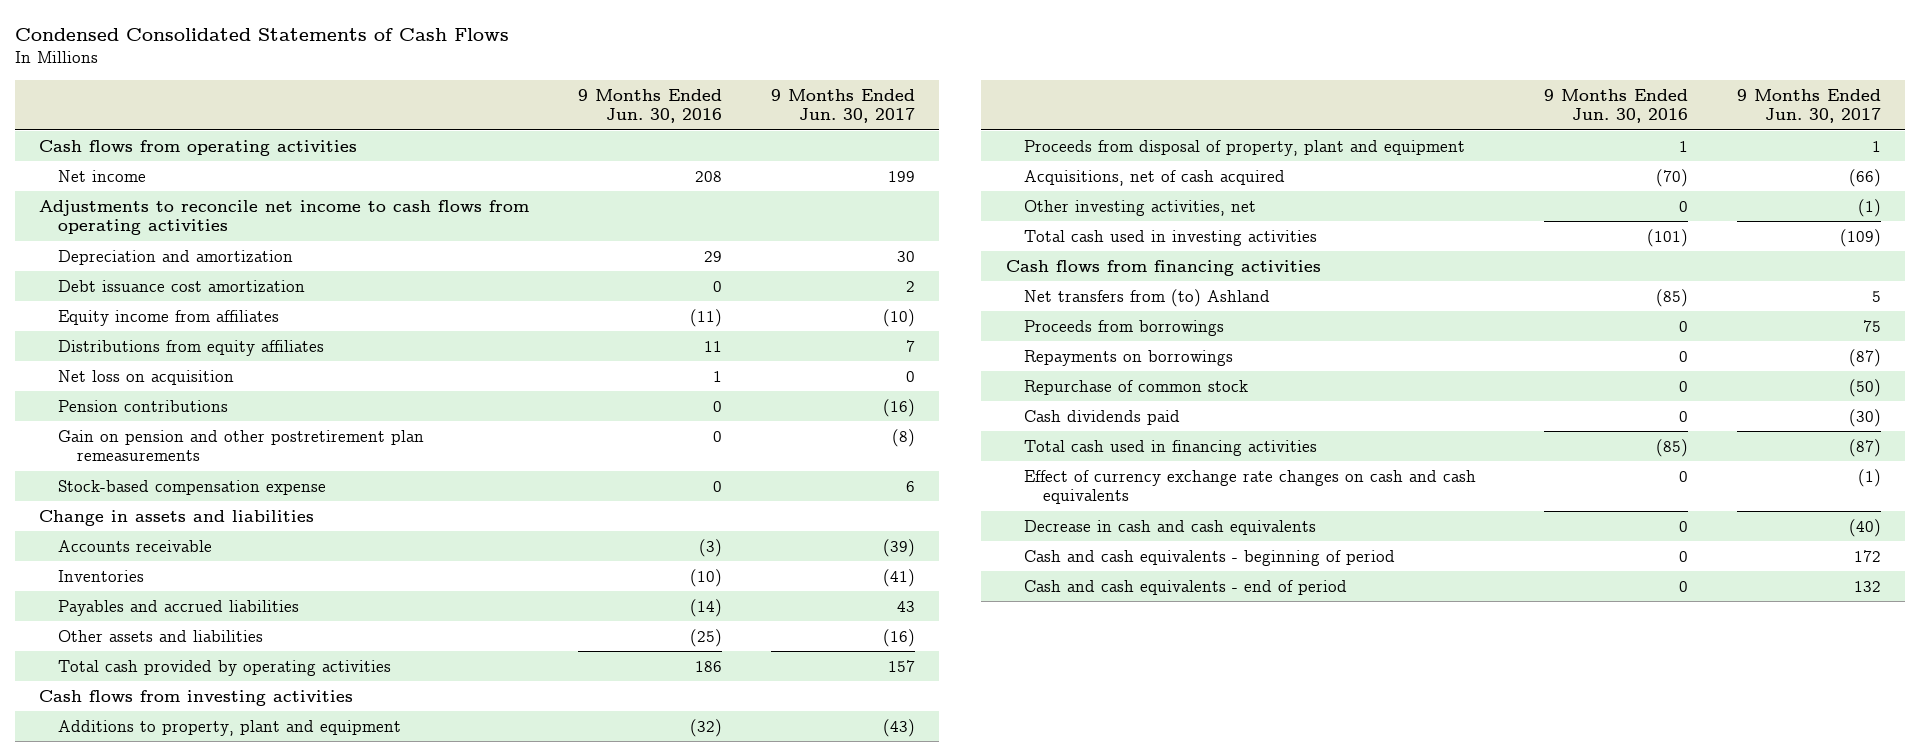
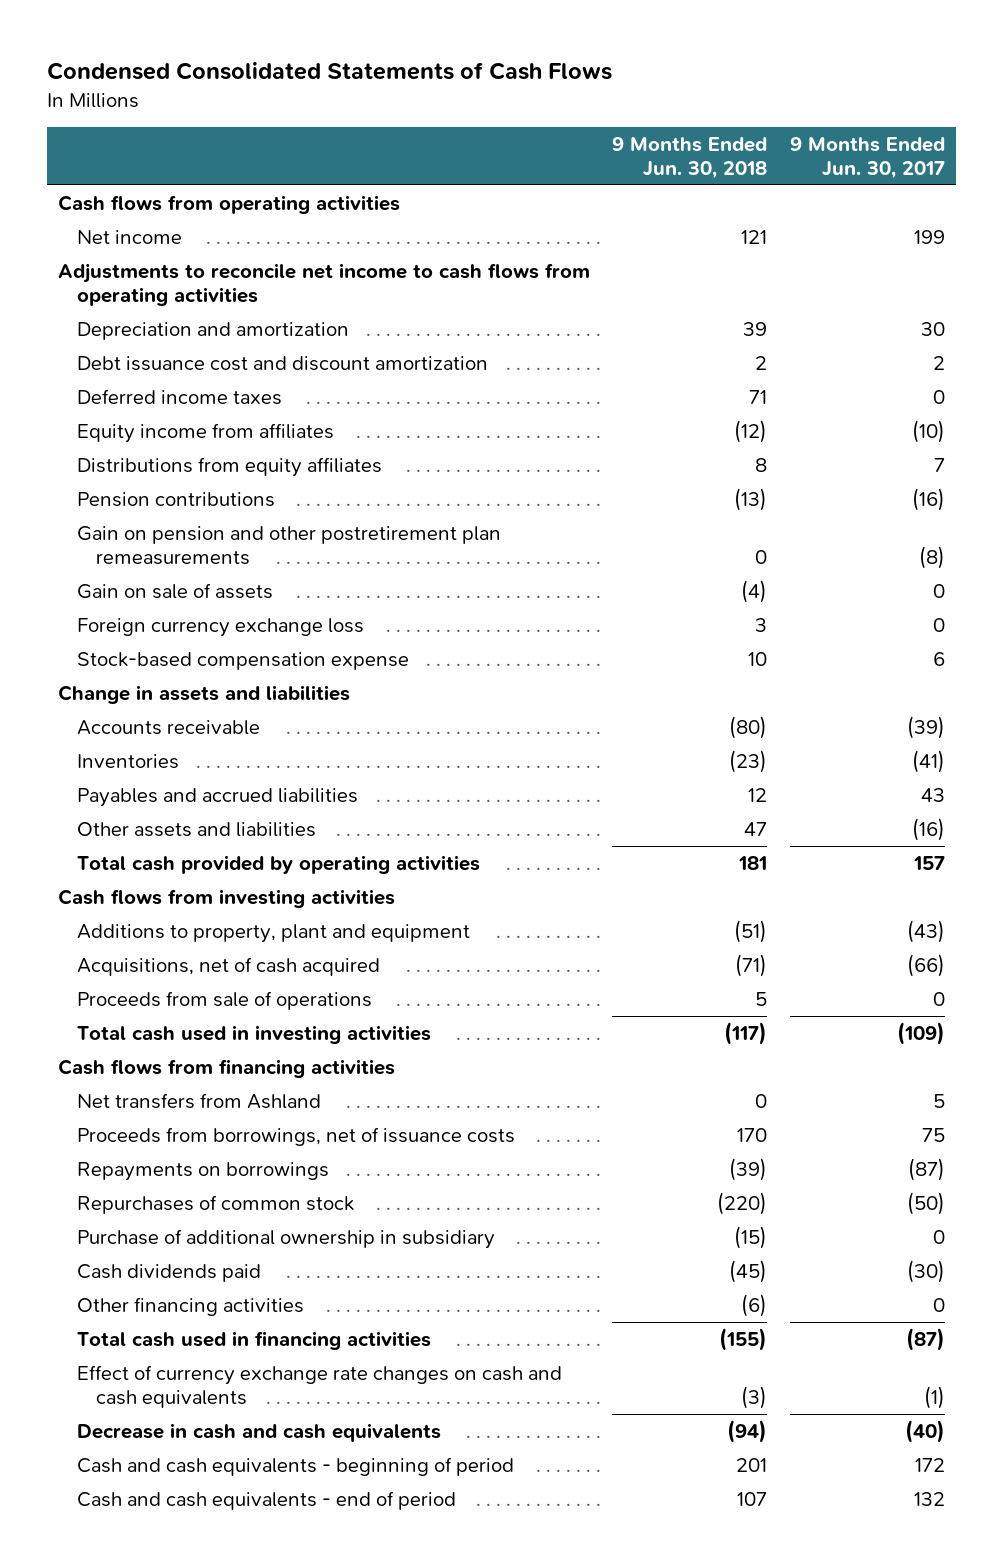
[578,89,723,124] 9 Months Ended Jun. 30, 2016 -> none
none -> [612,137,768,180] 9 Months Ended Jun. 30, 2018
[58,279,306,292] Debt issuance cost amortization -> [77,355,489,371] Debt issuance cost and discount amortization
none -> [77,388,283,405] Deferred income taxes
[58,369,235,385] Net loss on acquisition -> none
none -> [77,582,274,599] Gain on sale of assets
none -> [77,617,365,637] Foreign currency exchange loss
[1024,139,1466,156] Proceeds from disposal of property, plant and equipment -> none
[1024,199,1257,216] Other investing activities, net -> none
none -> [77,990,373,1010] Proceeds from sale of operations
[1024,319,1225,336] Proceeds from borrowings -> none
[1024,288,1271,307] Net transfers from (to) Ashland -> [77,1092,322,1109] Net transfers from Ashland
none -> [77,1126,516,1146] Proceeds from borrowings, net of issuance costs
[1024,379,1249,395] Repurchase of common stock -> [77,1194,355,1214] Repurchases of common stock
none -> [77,1228,496,1249] Purchase of additional ownership in subsidiary
none -> [77,1296,305,1316] Other financing activities

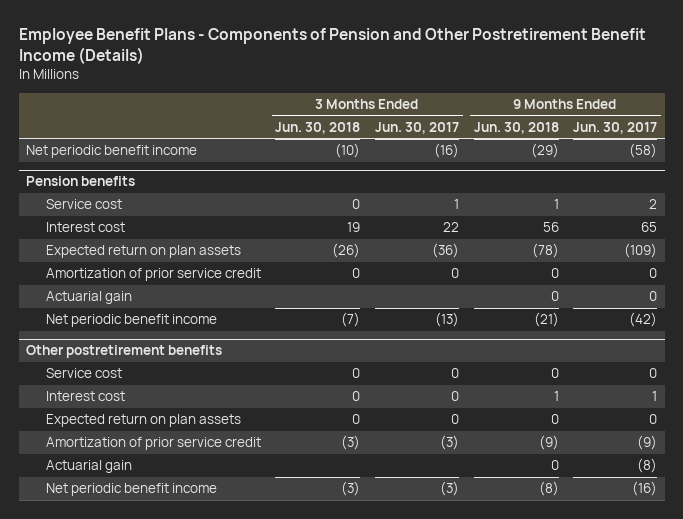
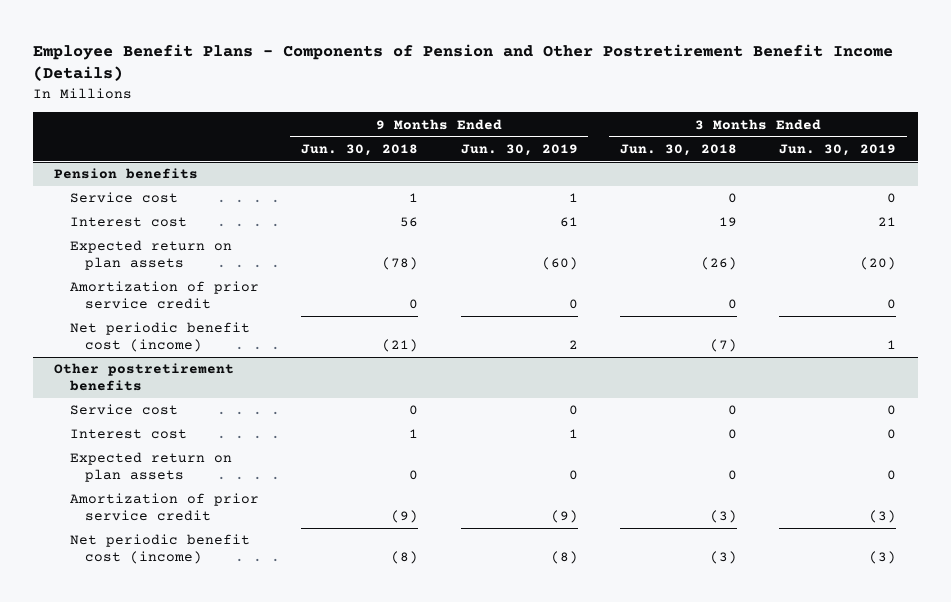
[374,122,459,135] Jun. 30, 2017 -> none
[573,122,658,135] Jun. 30, 2017 -> none
none -> [460,143,578,156] Jun. 30, 2019
none -> [779,143,897,156] Jun. 30, 2019
[26,145,198,159] Net periodic benefit income -> none
[45,291,132,305] Actuarial gain -> none
[45,314,217,328] Net periodic benefit income -> [69,322,250,353] Net periodic benefit cost (income)
[45,460,132,474] Actuarial gain -> none
[45,483,217,497] Net periodic benefit income -> [69,534,250,565] Net periodic benefit cost (income)

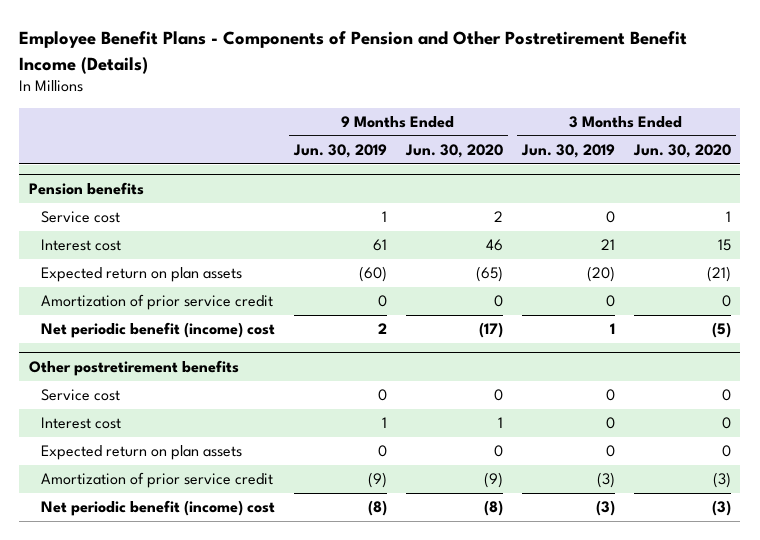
[301,143,419,156] Jun. 30, 2018 -> none
[620,143,738,156] Jun. 30, 2018 -> none
none -> [404,144,503,159] Jun. 30, 2020
none -> [632,144,731,159] Jun. 30, 2020
[69,322,250,353] Net periodic benefit cost (income) -> [40,322,275,339] Net periodic benefit (income) cost
[69,534,250,565] Net periodic benefit cost (income) -> [40,500,275,517] Net periodic benefit (income) cost

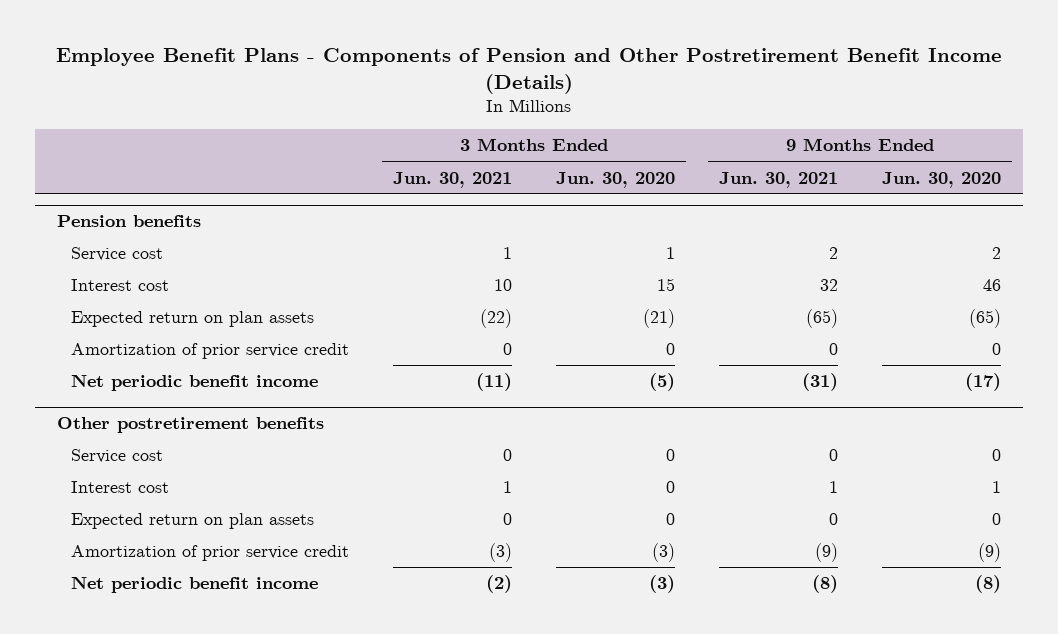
[292,144,387,159] Jun. 30, 2019 -> none
[520,144,615,159] Jun. 30, 2019 -> none
none -> [392,171,512,188] Jun. 30, 2021
none -> [718,171,838,188] Jun. 30, 2021
[40,322,275,339] Net periodic benefit (income) cost -> [70,374,318,392] Net periodic benefit income
[40,500,275,517] Net periodic benefit (income) cost -> [70,576,318,594] Net periodic benefit income

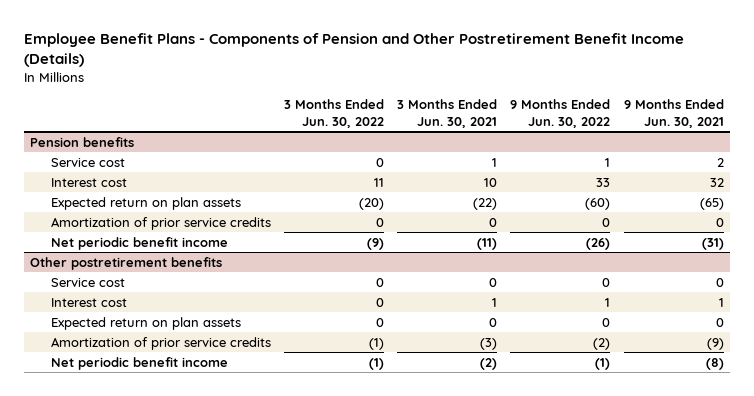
[555,171,675,188] Jun. 30, 2020 -> none
[881,171,1001,188] Jun. 30, 2020 -> none
none -> [283,99,384,128] 3 Months Ended Jun. 30, 2022
none -> [510,99,611,128] 9 Months Ended Jun. 30, 2022
[70,343,349,360] Amortization of prior service credit -> [50,216,271,230] Amortization of prior service credits
[70,545,349,562] Amortization of prior service credit -> [50,336,271,350] Amortization of prior service credits

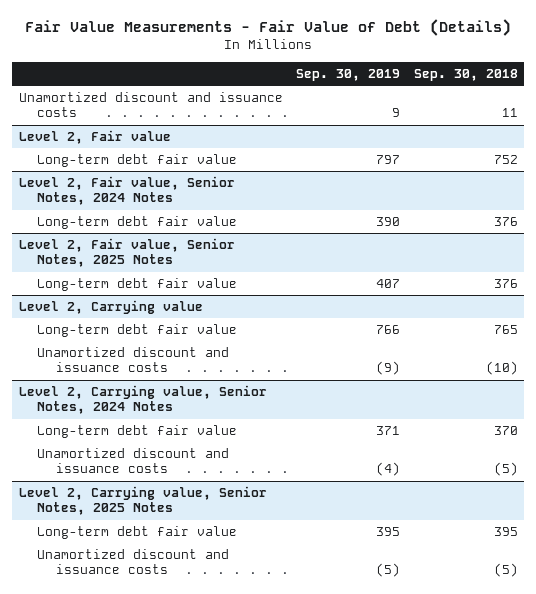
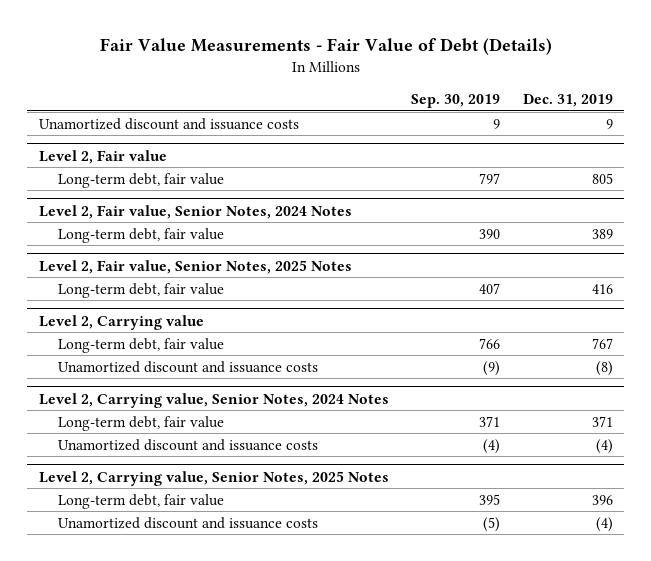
[413,68,518,81] Sep. 30, 2018 -> none
none -> [522,94,613,108] Dec. 31, 2019
[37,154,238,168] Long-term debt fair value -> [57,172,224,188] Long-term debt, fair value
[37,216,238,230] Long-term debt fair value -> [57,227,224,243] Long-term debt, fair value
[37,278,238,292] Long-term debt fair value -> [57,282,224,298] Long-term debt, fair value
[37,324,238,338] Long-term debt fair value -> [57,337,224,353] Long-term debt, fair value
[37,425,238,439] Long-term debt fair value -> [57,415,224,431] Long-term debt, fair value
[37,526,238,540] Long-term debt fair value -> [57,493,224,509] Long-term debt, fair value

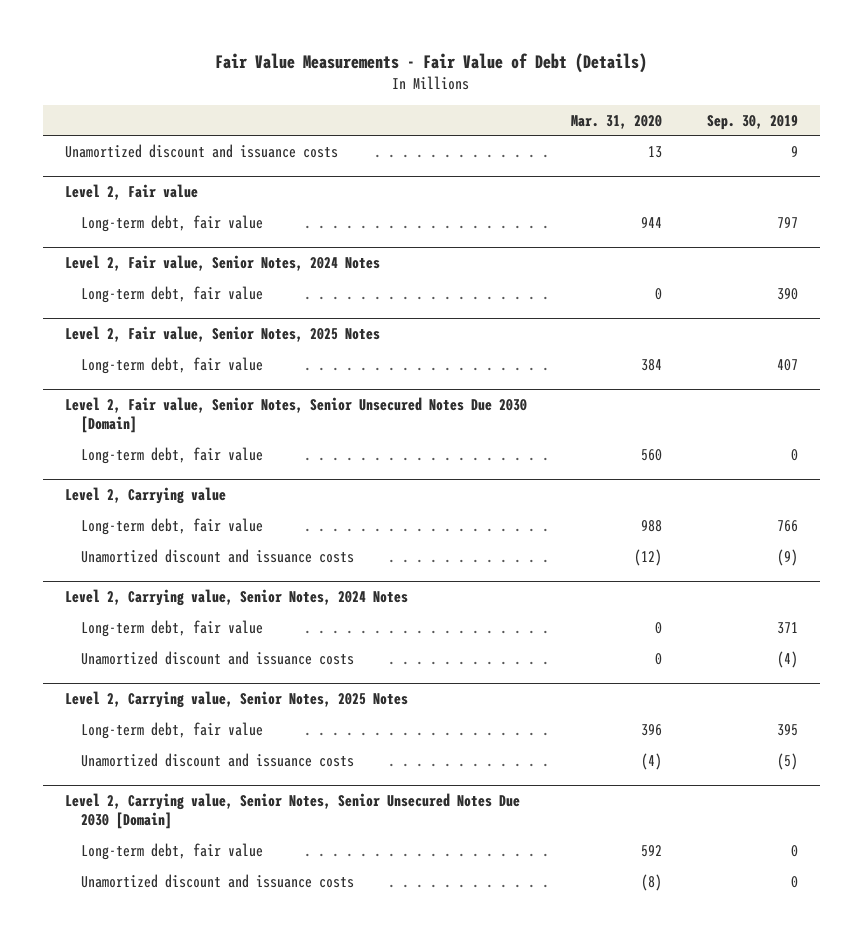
[522,94,613,108] Dec. 31, 2019 -> none
none -> [571,114,663,129] Mar. 31, 2020
none -> [65,397,528,434] Level 2, Fair value, Senior Notes, Senior Unsecured Notes Due 2030 [Domain]
none -> [80,446,263,464] Long-term debt, fair value
none -> [65,793,521,830] Level 2, Carrying value, Senior Notes, Senior Unsecured Notes Due 2030 [Domain]
none -> [80,842,263,860] Long-term debt, fair value
none -> [80,873,354,888] Unamortized discount and issuance costs

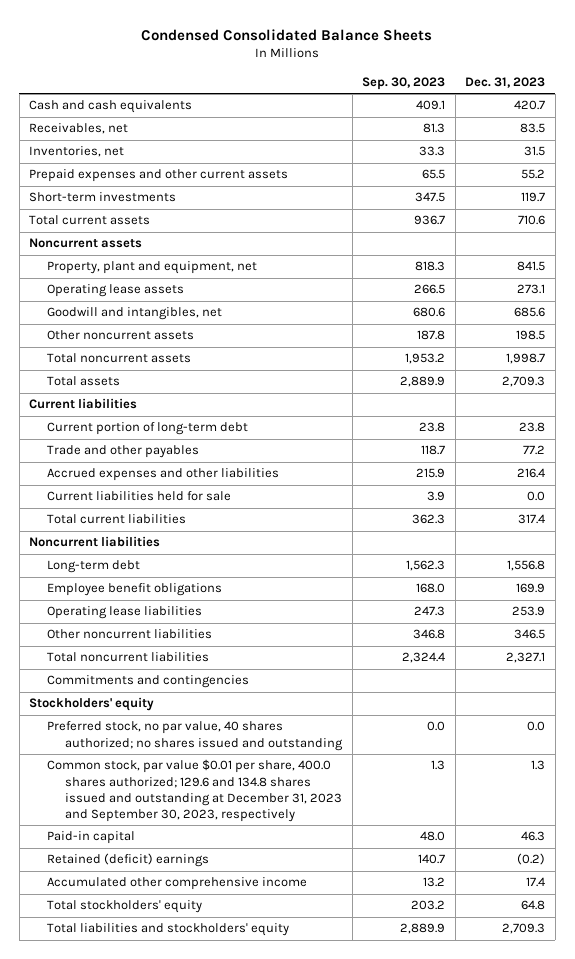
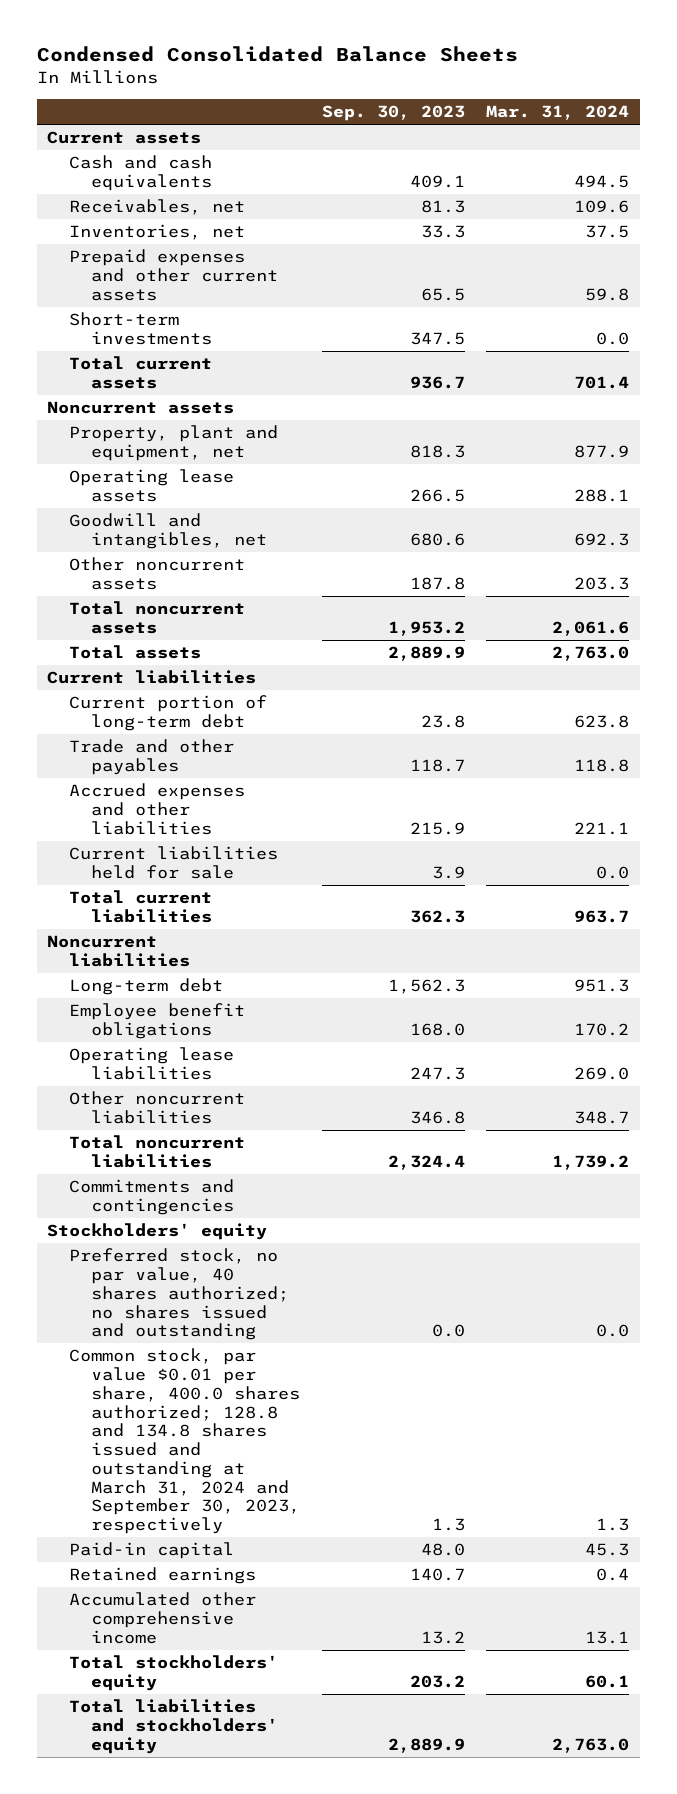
[465,76,546,88] Dec. 31, 2023 -> none
none -> [486,105,630,121] Mar. 31, 2024
none -> [47,131,202,145] Current assets
[47,759,343,823] Common stock, par value $0.01 per share, 400.0 shares authorized; 129.6 and 134.8 shares issued and outstanding at December 31, 2023 and September 30, 2023, respectively -> [69,1348,301,1535] Common stock, par value $0.01 per share, 400.0 shares authorized; 128.8 and 134.8 shares issued and outstanding at March 31, 2024 and September 30, 2023, respectively
[47,853,210,868] Retained (deficit) earnings -> [69,1567,257,1585] Retained earnings

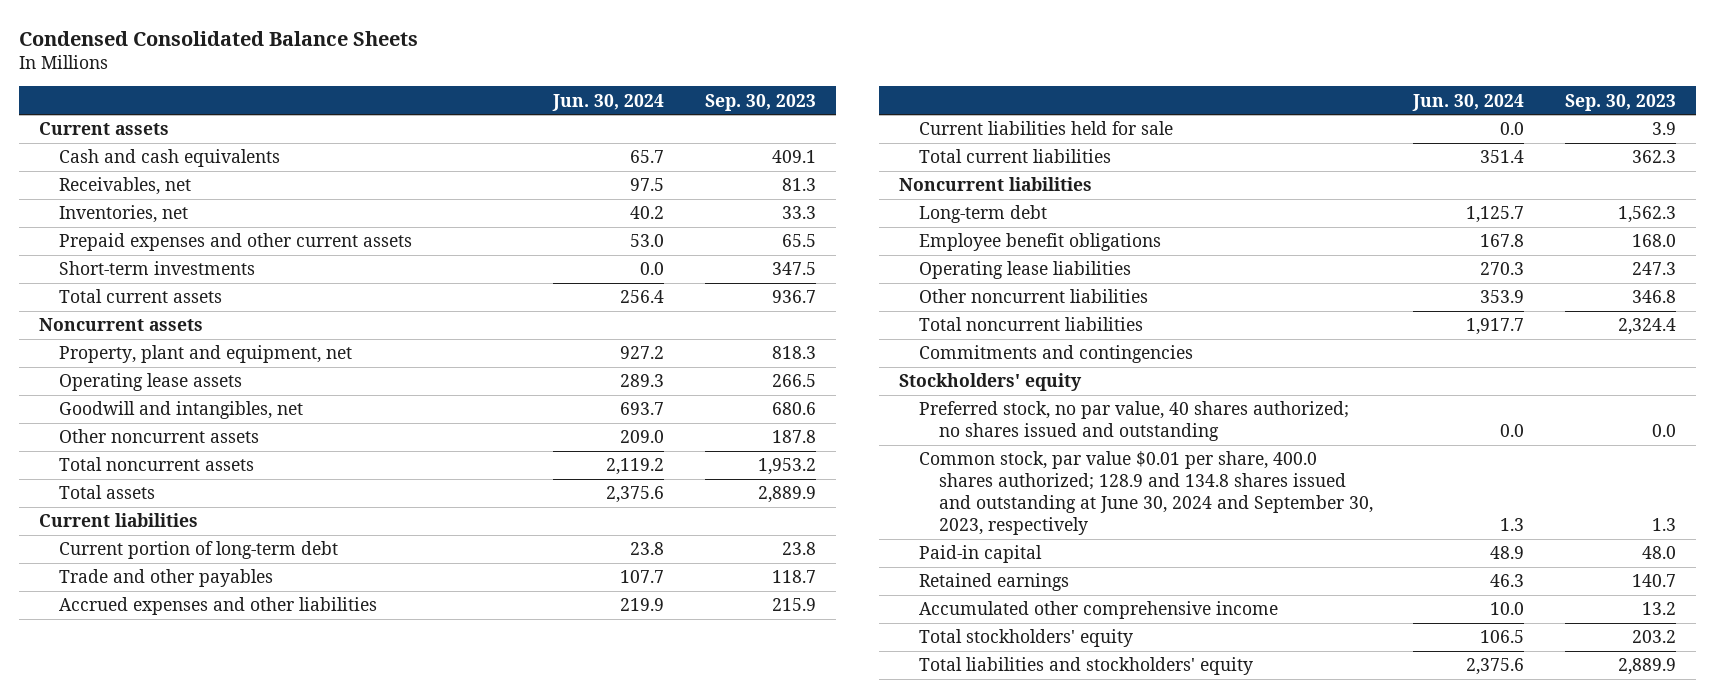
[486,105,630,121] Mar. 31, 2024 -> none
none -> [551,93,664,111] Jun. 30, 2024
[69,1348,301,1535] Common stock, par value $0.01 per share, 400.0 shares authorized; 128.8 and 134.8 shares issued and outstanding at March 31, 2024 and September 30, 2023, respectively -> [918,451,1373,536] Common stock, par value $0.01 per share, 400.0 shares authorized; 128.9 and 134.8 shares issued and outstanding at June 30, 2024 and September 30, 2023, respectively

